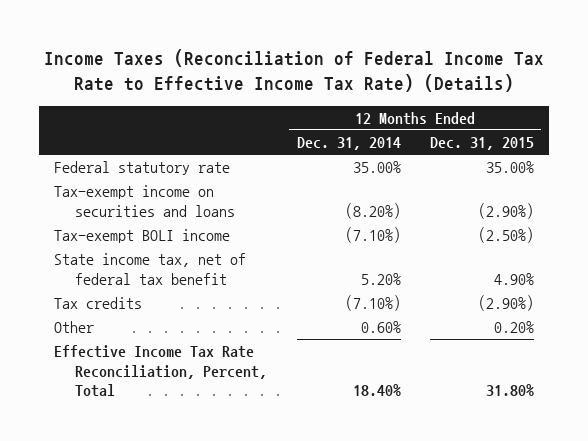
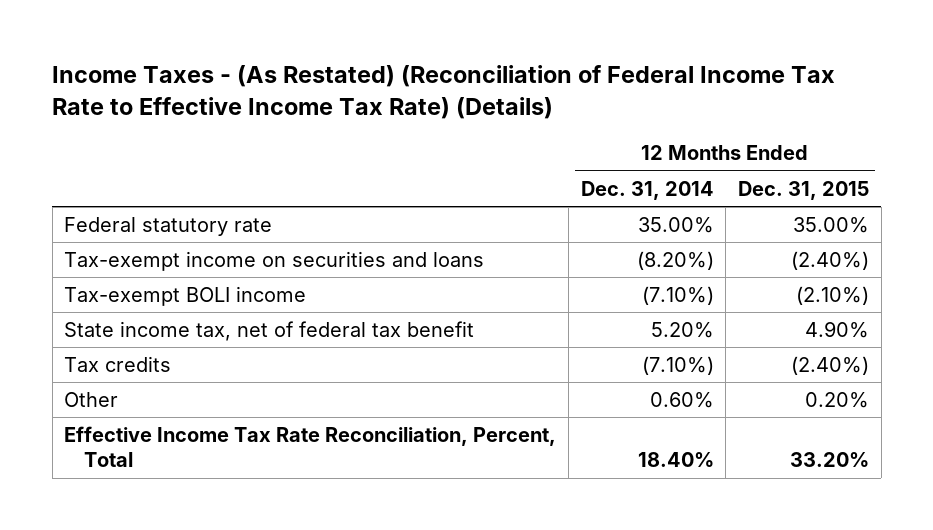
[44,49,545,93] Income Taxes (Reconciliation of Federal Income Tax Rate to Effective Income Tax Rate) (Details) -> [52,65,836,119] Income Taxes - (As Restated) (Reconciliation of Federal Income Tax Rate to Effective Income Tax Rate) (Details)
[478,202,535,219] (2.90%) -> [791,251,870,271] (2.40%)
[478,227,535,244] (2.50%) -> [796,286,870,306] (2.10%)
[478,295,535,312] (2.90%) -> [791,356,870,376] (2.40%)
[486,384,535,397] 31.80% -> [790,452,870,468] 33.20%

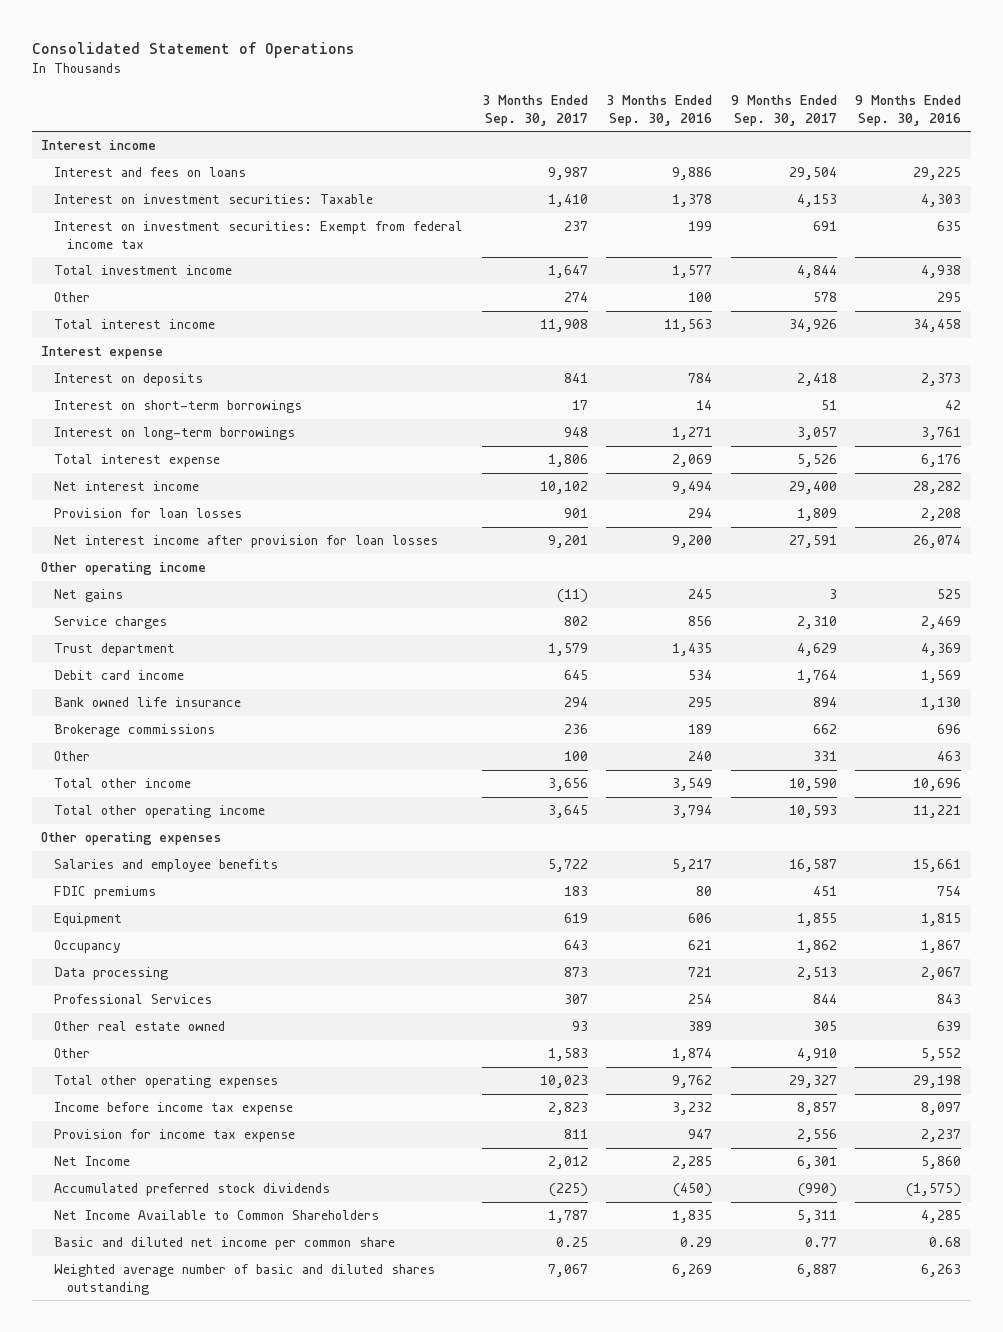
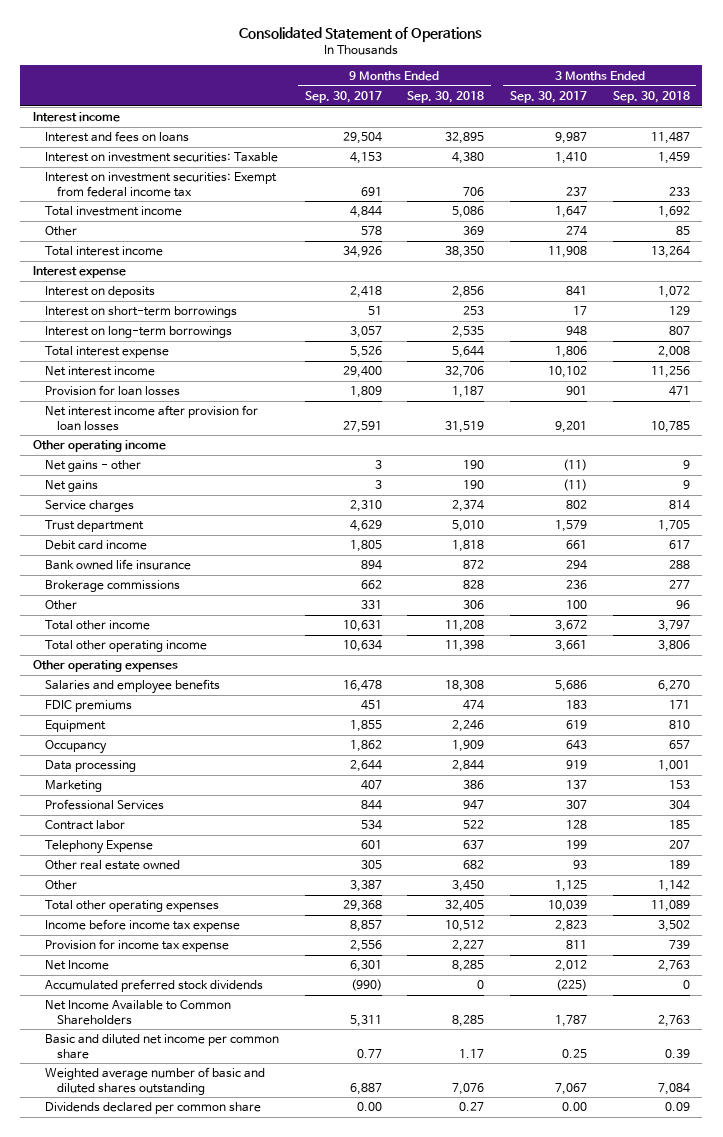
[606,95,713,126] 3 Months Ended Sep. 30, 2016 -> none
[855,95,962,126] 9 Months Ended Sep. 30, 2016 -> none
none -> [407,90,485,103] Sep. 30, 2018
none -> [612,90,690,103] Sep. 30, 2018
none -> [44,460,141,473] Net gains - other
[563,670,588,681] 645 -> [565,540,587,550] 661
[796,670,837,684] 1,764 -> [349,540,382,553] 1,805
[547,778,588,792] 3,656 -> [554,620,587,633] 3,672
[788,778,837,792] 10,590 -> [342,620,382,633] 10,631
[547,805,588,819] 3,645 -> [554,640,587,653] 3,661
[788,805,837,819] 10,593 -> [342,640,382,653] 10,634
[547,859,588,873] 5,722 -> [554,680,587,693] 5,686
[788,859,837,873] 16,587 -> [342,680,382,693] 16,478
[563,967,588,978] 873 -> [565,760,587,770] 919
[796,967,837,981] 2,513 -> [349,760,382,773] 2,644
none -> [44,780,102,793] Marketing
none -> [44,820,125,831] Contract labor
none -> [44,840,153,855] Telephony Expense
[547,1048,588,1062] 1,583 -> [554,880,587,893] 1,125
[796,1048,837,1062] 4,910 -> [349,880,382,893] 3,387
[539,1075,588,1089] 10,023 -> [547,900,587,913] 10,039
[788,1075,837,1089] 29,327 -> [342,900,382,913] 29,368
none -> [44,1102,261,1115] Dividends declared per common share

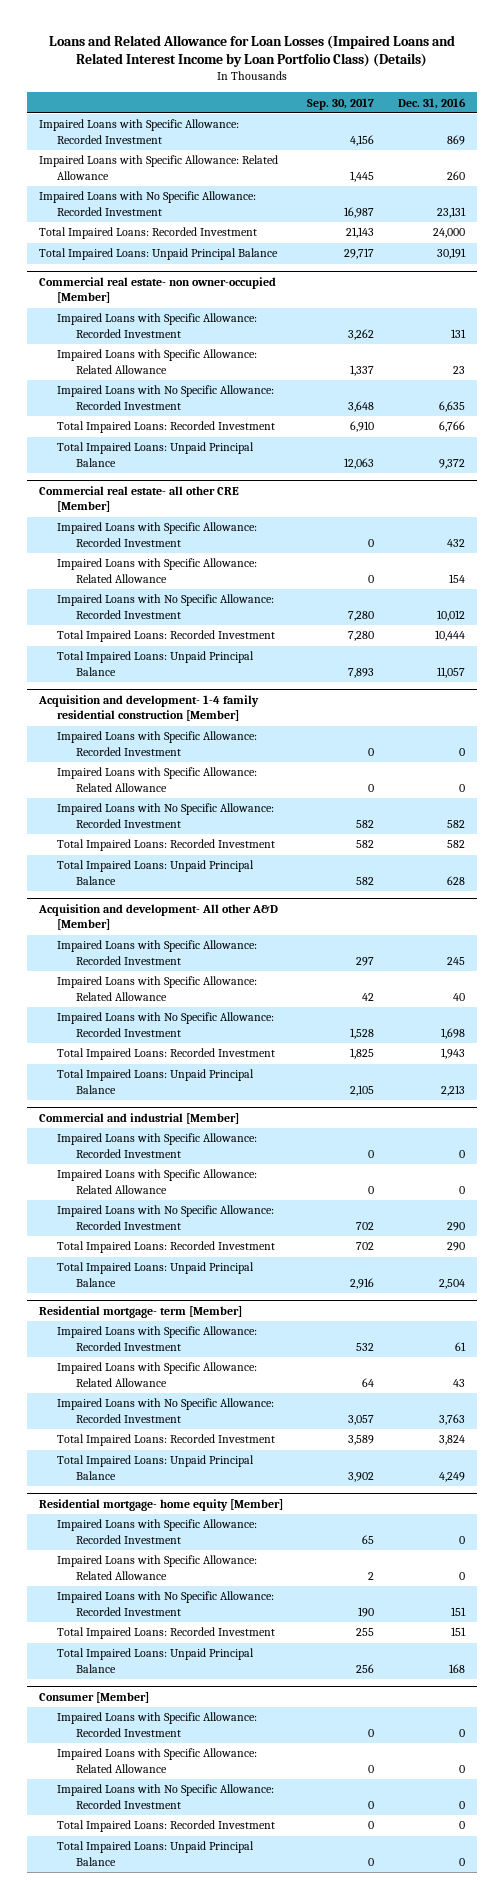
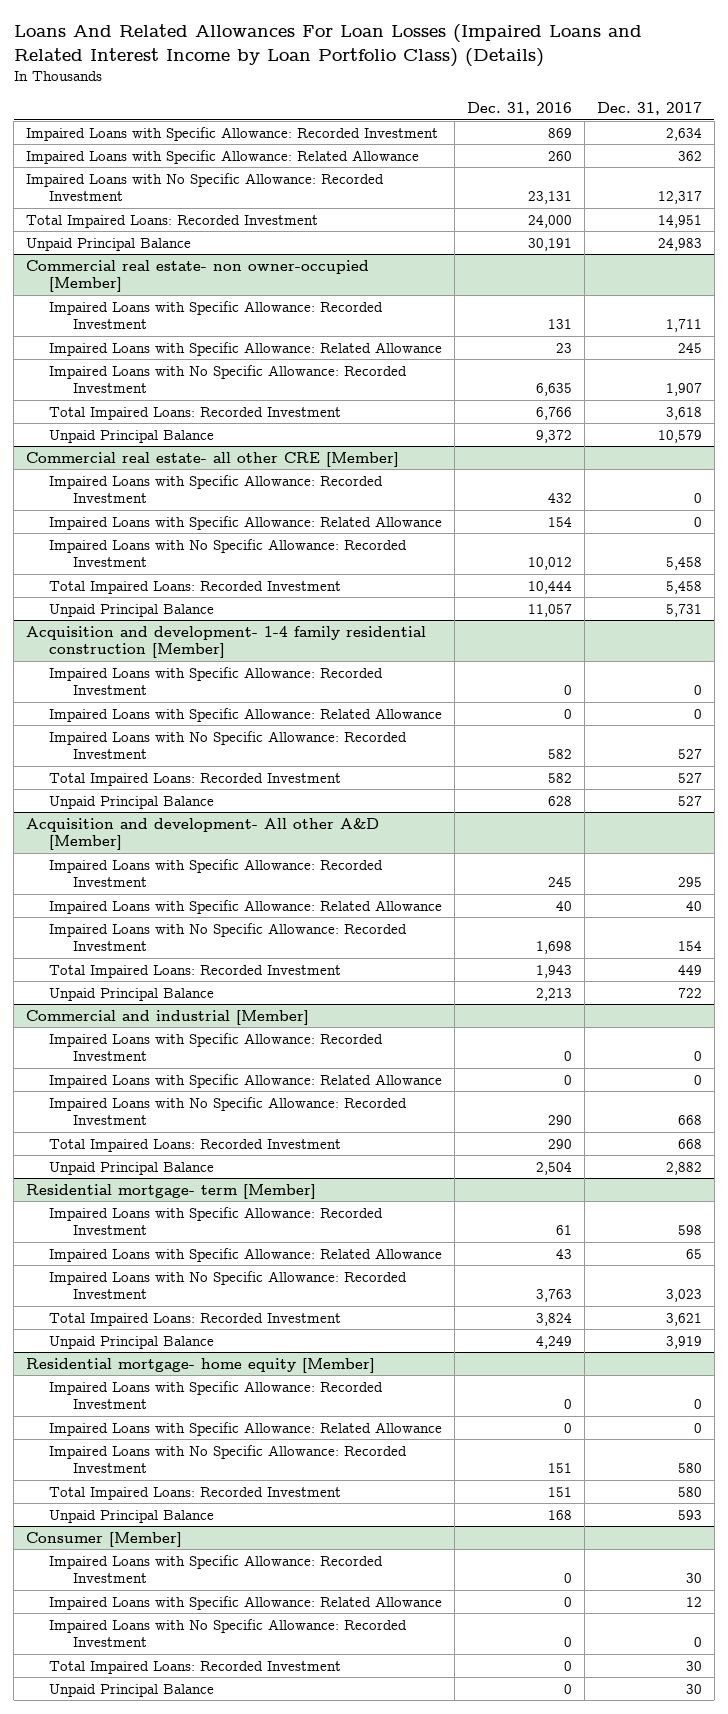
[49,34,456,68] Loans and Related Allowance for Loan Losses (Impaired Loans and Related Interest Income by Loan Portfolio Class) (Details) -> [13,24,642,67] Loans And Related Allowances For Loan Losses (Impaired Loans and Related Interest Income by Loan Portfolio Class) (Details)
[307,97,375,110] Sep. 30, 2017 -> none
none -> [596,102,702,116] Dec. 31, 2017
[39,248,279,261] Total Impaired Loans: Unpaid Principal Balance -> [26,237,192,251] Unpaid Principal Balance
[57,442,255,467] Total Impaired Loans: Unpaid Principal Balance -> [49,429,215,443] Unpaid Principal Balance
[57,651,255,676] Total Impaired Loans: Unpaid Principal Balance -> [49,603,215,617] Unpaid Principal Balance
[57,860,255,885] Total Impaired Loans: Unpaid Principal Balance -> [49,795,215,809] Unpaid Principal Balance
[57,1069,255,1094] Total Impaired Loans: Unpaid Principal Balance -> [49,987,215,1001] Unpaid Principal Balance
[57,1262,255,1287] Total Impaired Loans: Unpaid Principal Balance -> [49,1161,215,1175] Unpaid Principal Balance
[57,1455,255,1480] Total Impaired Loans: Unpaid Principal Balance -> [49,1335,215,1349] Unpaid Principal Balance
[57,1648,255,1673] Total Impaired Loans: Unpaid Principal Balance -> [49,1509,215,1523] Unpaid Principal Balance
[57,1841,255,1866] Total Impaired Loans: Unpaid Principal Balance -> [49,1683,215,1697] Unpaid Principal Balance

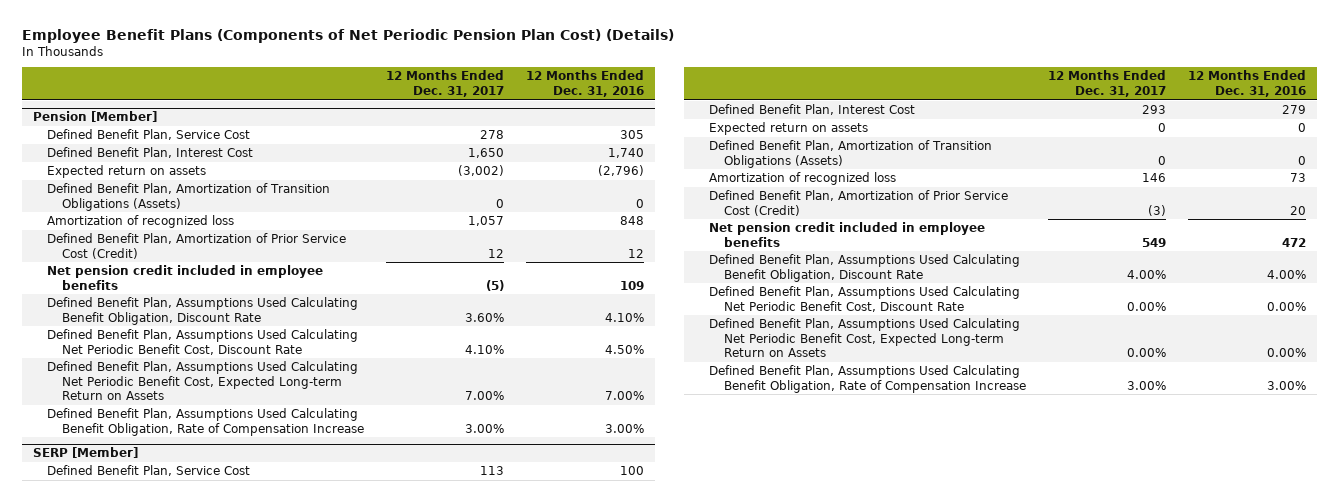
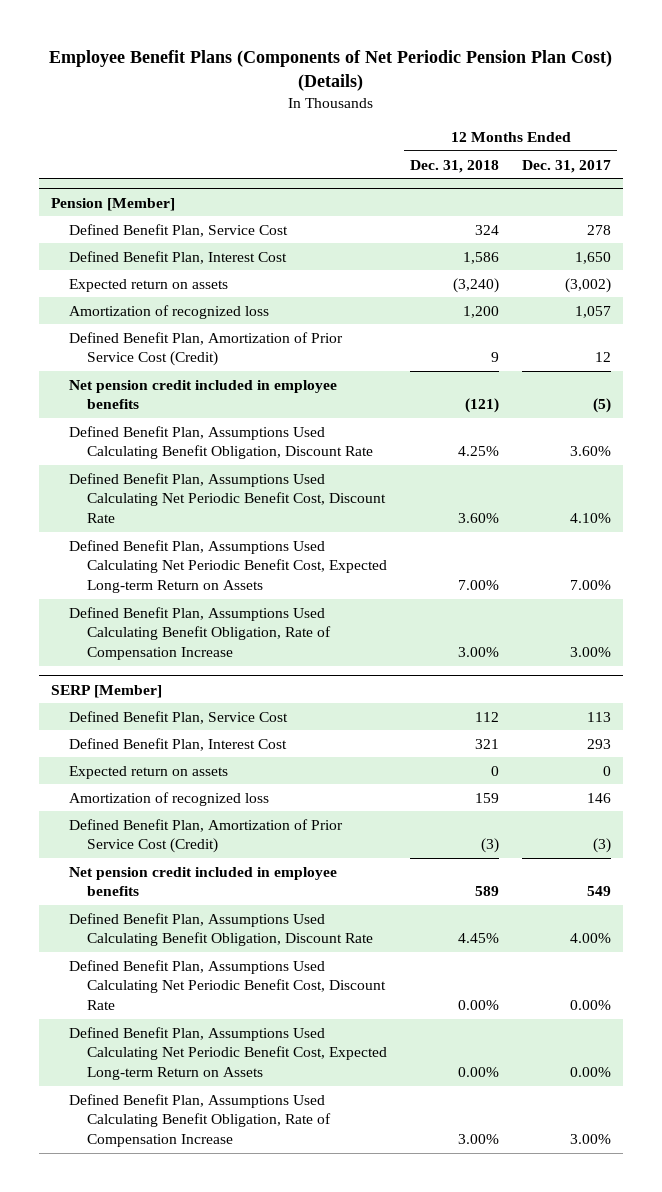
[525,70,644,97] 12 Months Ended Dec. 31, 2016 -> none
none -> [410,159,500,173] Dec. 31, 2018
[47,183,331,211] Defined Benefit Plan, Amortization of Transition Obligations (Assets) -> none
[709,140,993,168] Defined Benefit Plan, Amortization of Transition Obligations (Assets) -> none

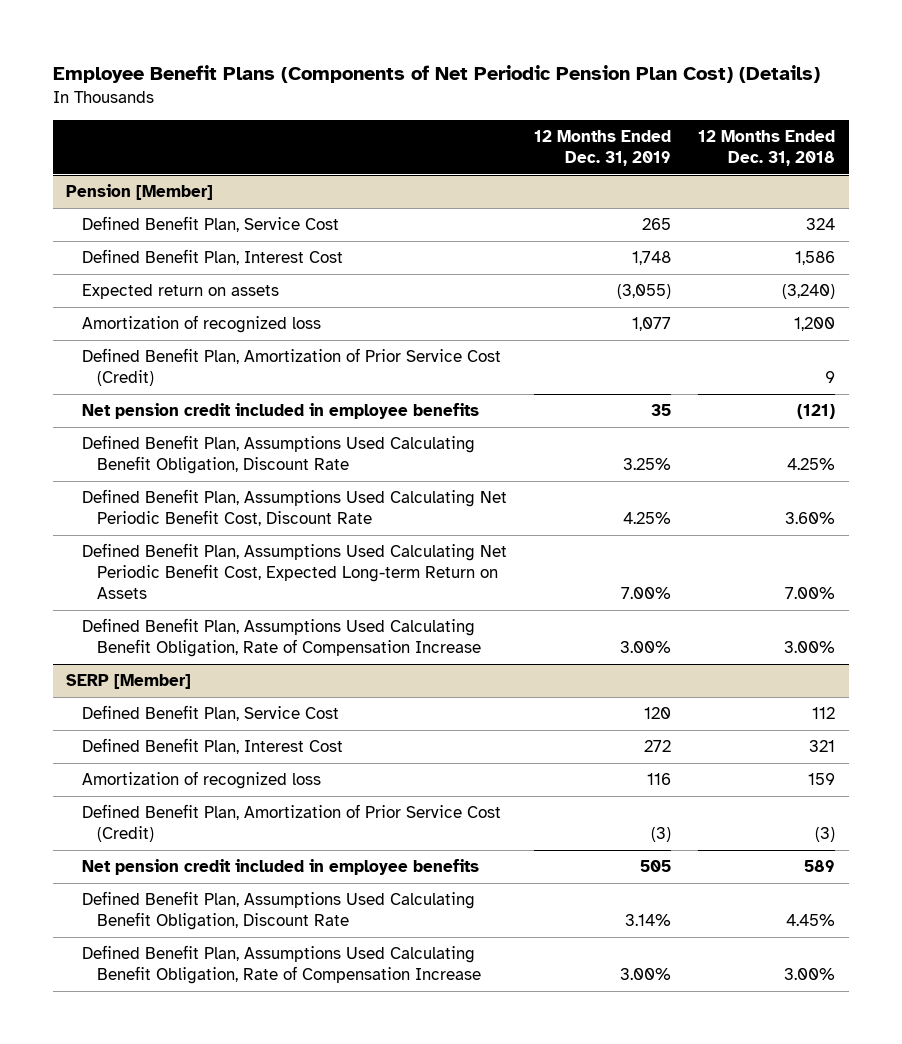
[522,159,612,173] Dec. 31, 2017 -> none
none -> [533,130,671,167] 12 Months Ended Dec. 31, 2019
[68,765,228,779] Expected return on assets -> none
[68,959,387,1011] Defined Benefit Plan, Assumptions Used Calculating Net Periodic Benefit Cost, Discount Rate -> none
[68,1026,388,1081] Defined Benefit Plan, Assumptions Used Calculating Net Periodic Benefit Cost, Expected Long-term Return on Assets -> none

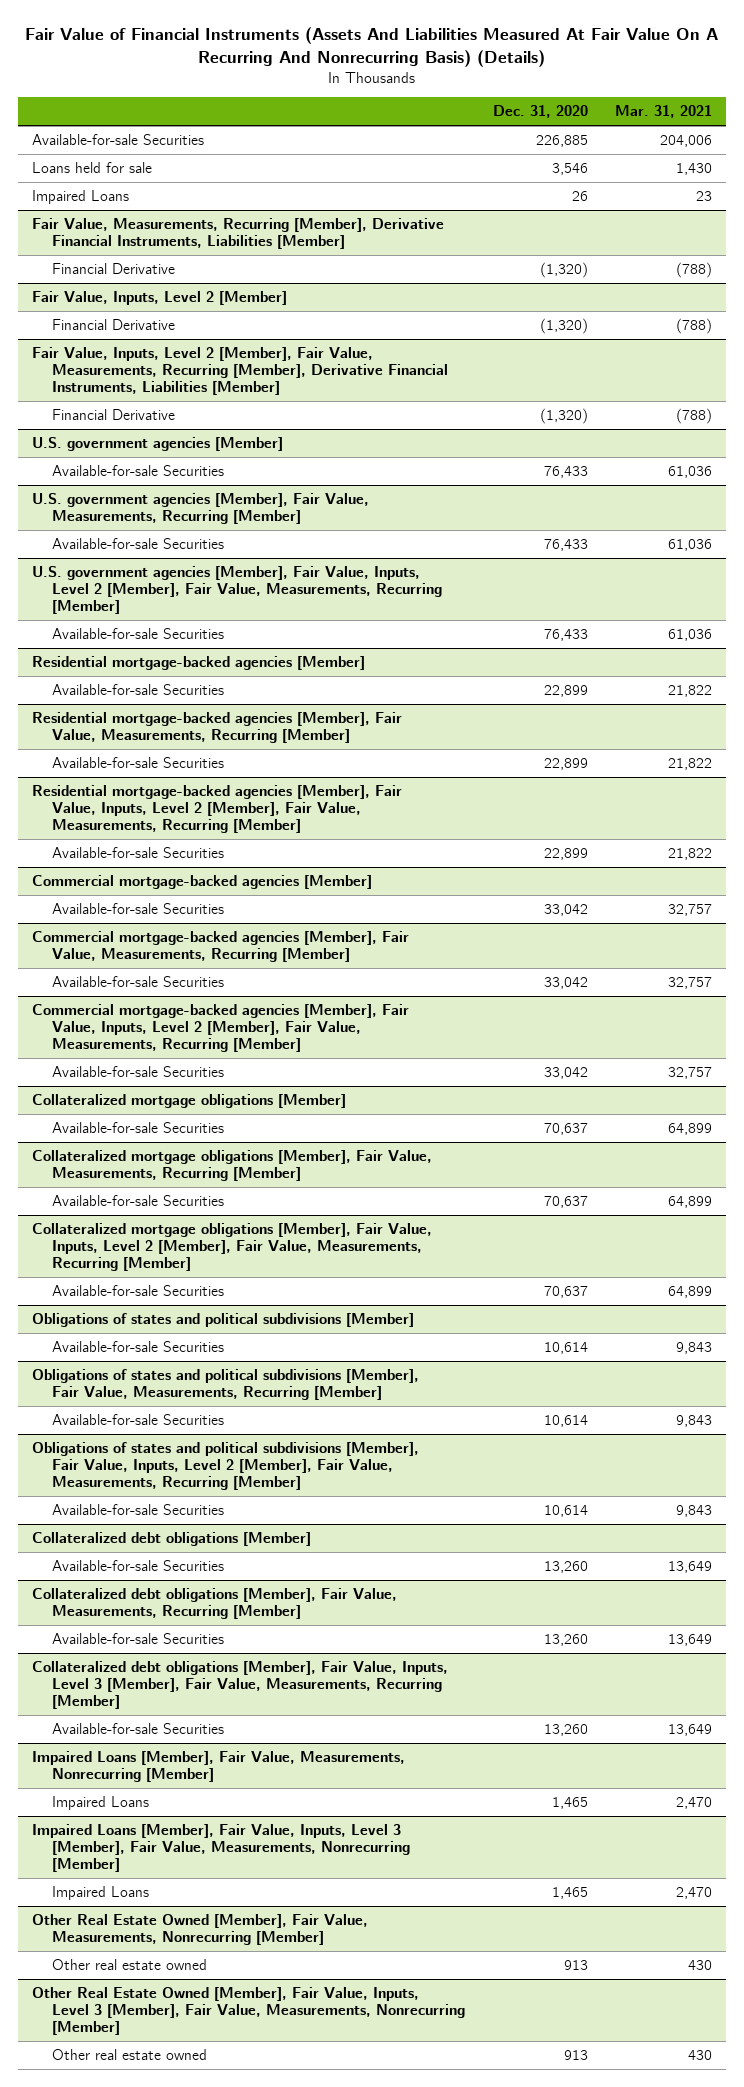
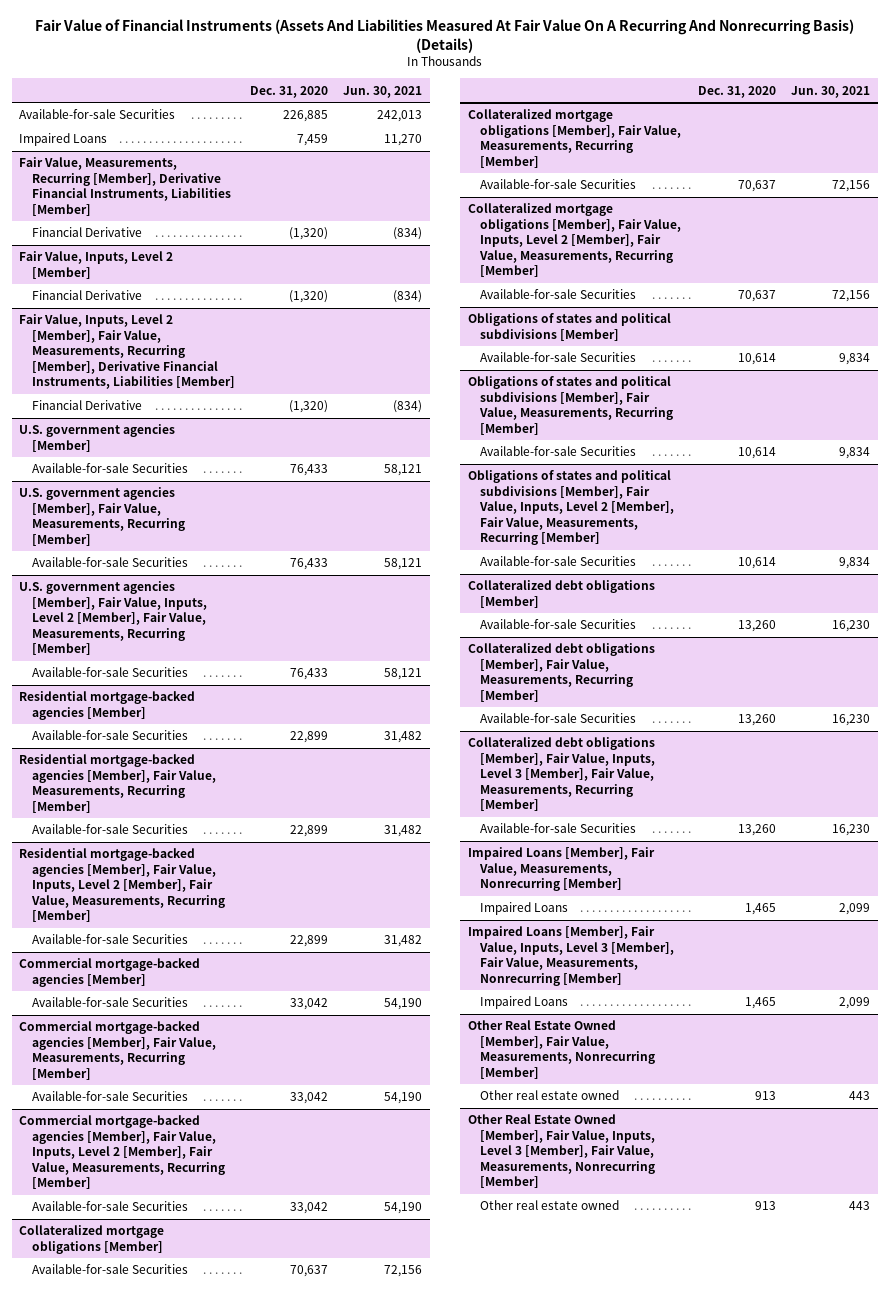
[615,105,713,119] Mar. 31, 2021 -> none
none -> [343,85,423,98] Jun. 30, 2021
[31,162,152,174] Loans held for sale -> none
[571,191,588,202] 26 -> [296,134,328,147] 7,459

